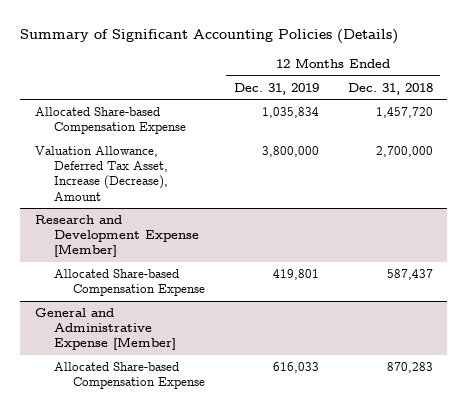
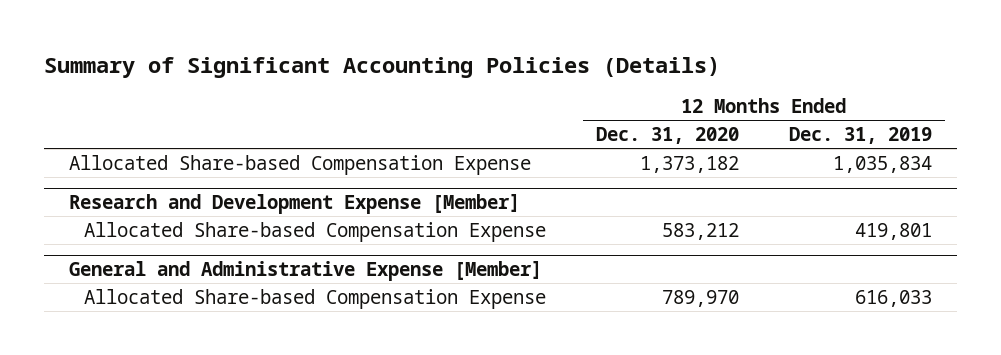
[347,82,433,95] Dec. 31, 2018 -> none
none -> [595,127,739,145] Dec. 31, 2020
[34,146,168,201] Valuation Allowance, Deferred Tax Asset, Increase (Decrease), Amount -> none

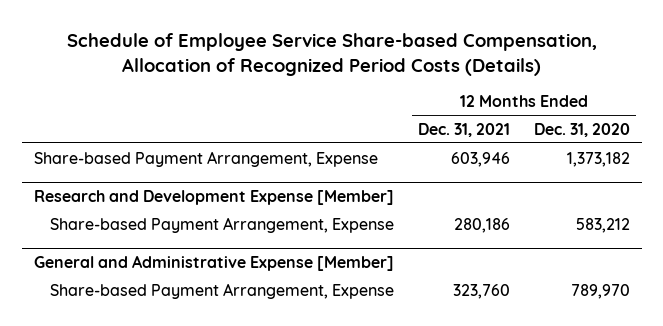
[43,57,720,79] Summary of Significant Accounting Policies (Details) -> [66,32,597,76] Schedule of Employee Service Share-based Compensation, Allocation of Recognized Period Costs (Details)
[789,127,933,145] Dec. 31, 2019 -> none
none -> [417,122,510,137] Dec. 31, 2021
[68,154,531,175] Allocated Share-based Compensation Expense -> [33,150,378,167] Share-based Payment Arrangement, Expense
[83,221,546,242] Allocated Share-based Compensation Expense -> [50,216,395,233] Share-based Payment Arrangement, Expense
[83,288,546,309] Allocated Share-based Compensation Expense -> [50,282,395,299] Share-based Payment Arrangement, Expense

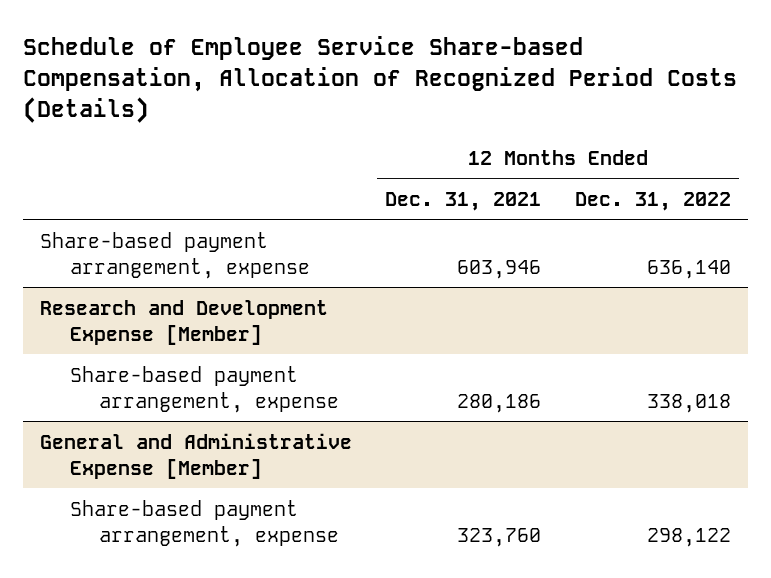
[533,122,630,137] Dec. 31, 2020 -> none
none -> [574,191,731,211] Dec. 31, 2022
[33,150,378,167] Share-based Payment Arrangement, Expense -> [40,231,310,279] Share-based payment arrangement, expense
[50,216,395,233] Share-based Payment Arrangement, Expense -> [69,365,340,413] Share-based payment arrangement, expense
[50,282,395,299] Share-based Payment Arrangement, Expense -> [69,499,340,547] Share-based payment arrangement, expense

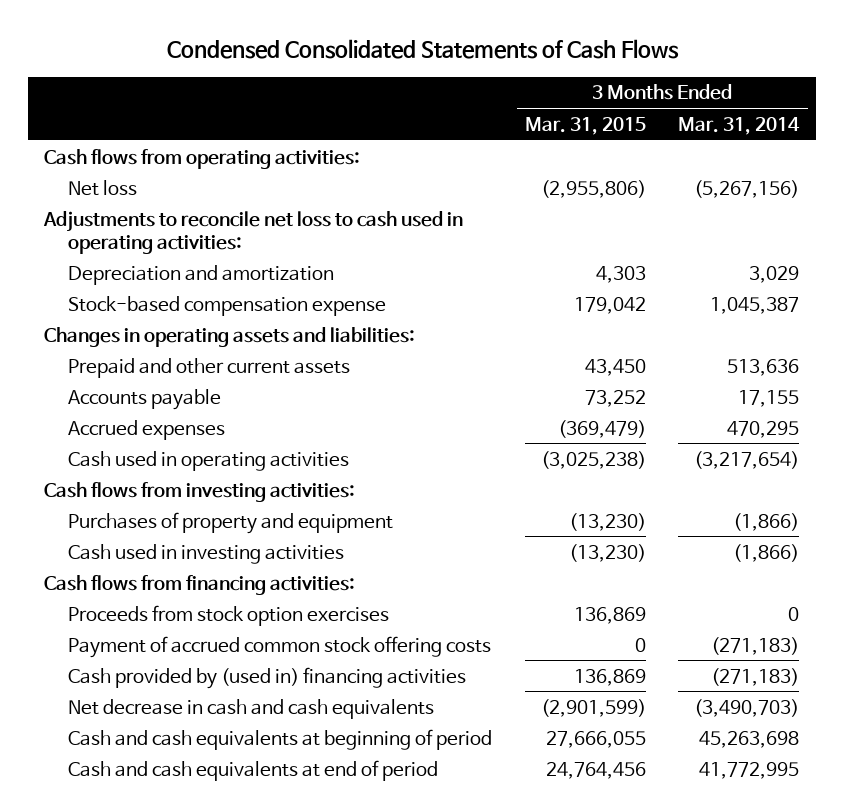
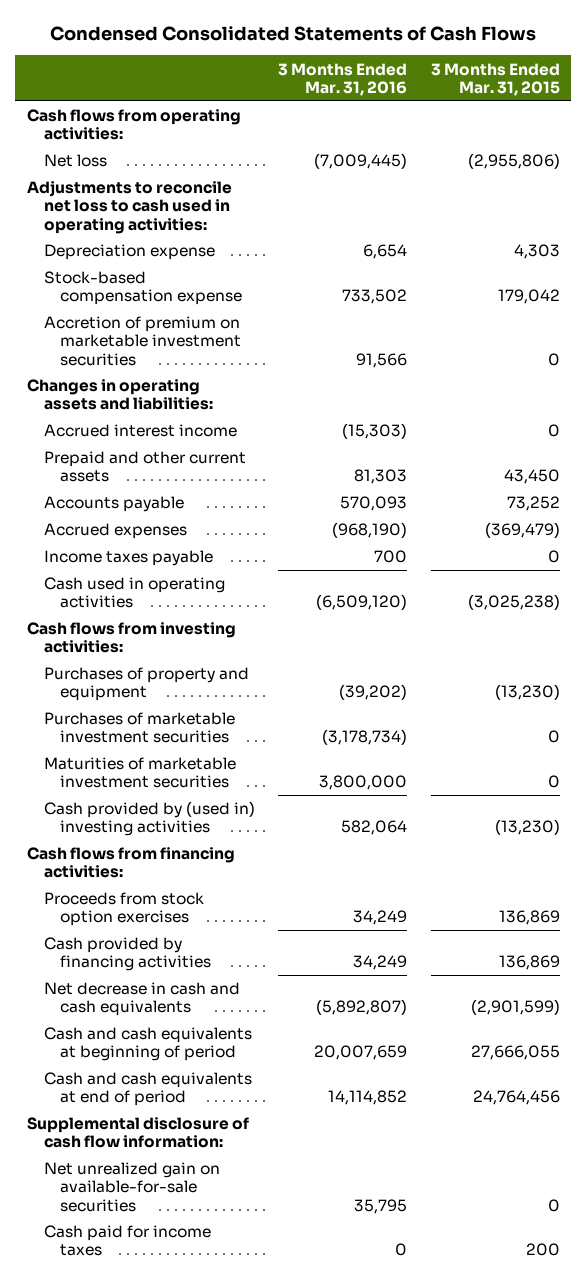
[678,116,801,135] Mar. 31, 2014 -> none
none -> [278,62,408,96] 3 Months Ended Mar. 31, 2016
[68,264,335,285] Depreciation and amortization -> [43,244,215,261] Depreciation expense
none -> [43,316,241,366] Accretion of premium on marketable investment securities
none -> [43,424,237,438] Accrued interest income
none -> [43,550,213,567] Income taxes payable
none -> [43,712,235,744] Purchases of marketable investment securities
none -> [43,757,236,789] Maturities of marketable investment securities
[68,543,345,564] Cash used in investing activities -> [43,801,255,837] Cash provided by (used in) investing activities
[68,635,492,658] Payment of accrued common stock offering costs -> none
[68,666,467,689] Cash provided by (used in) financing activities -> [43,937,211,972] Cash provided by financing activities
none -> [27,1117,250,1149] Supplemental disclosure of cash flow information:
none -> [43,1162,220,1212] Net unrealized gain on available-for-sale securities
none -> [43,1225,211,1257] Cash paid for income taxes

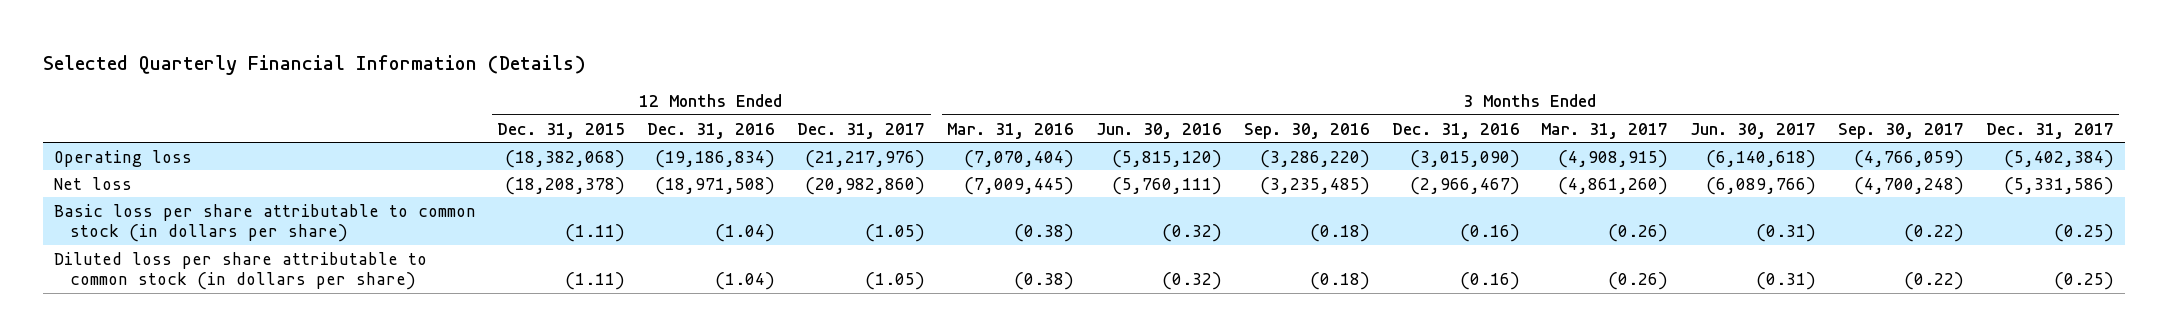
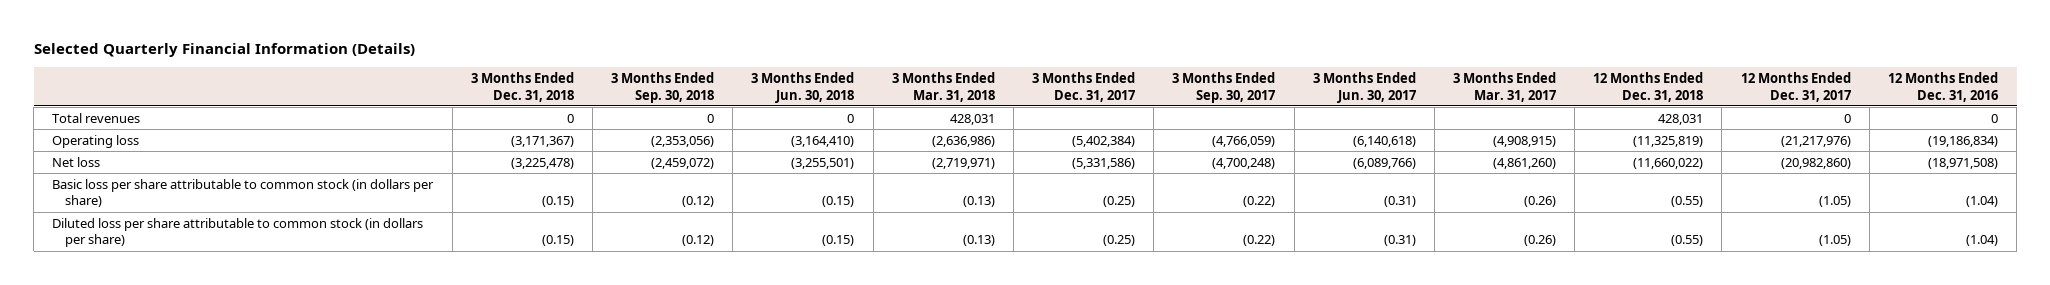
[497,122,626,139] Dec. 31, 2015 -> none
[947,122,1075,139] Mar. 31, 2016 -> none
[1095,122,1222,139] Jun. 30, 2016 -> none
[1243,122,1370,139] Sep. 30, 2016 -> none
[1391,122,1520,139] Dec. 31, 2016 -> none
none -> [470,72,574,102] 3 Months Ended Dec. 31, 2018
none -> [611,72,715,103] 3 Months Ended Sep. 30, 2018
none -> [751,72,855,103] 3 Months Ended Jun. 30, 2018
none -> [891,72,995,102] 3 Months Ended Mar. 31, 2018
none -> [1593,72,1704,102] 12 Months Ended Dec. 31, 2018
none -> [52,112,141,123] Total revenues

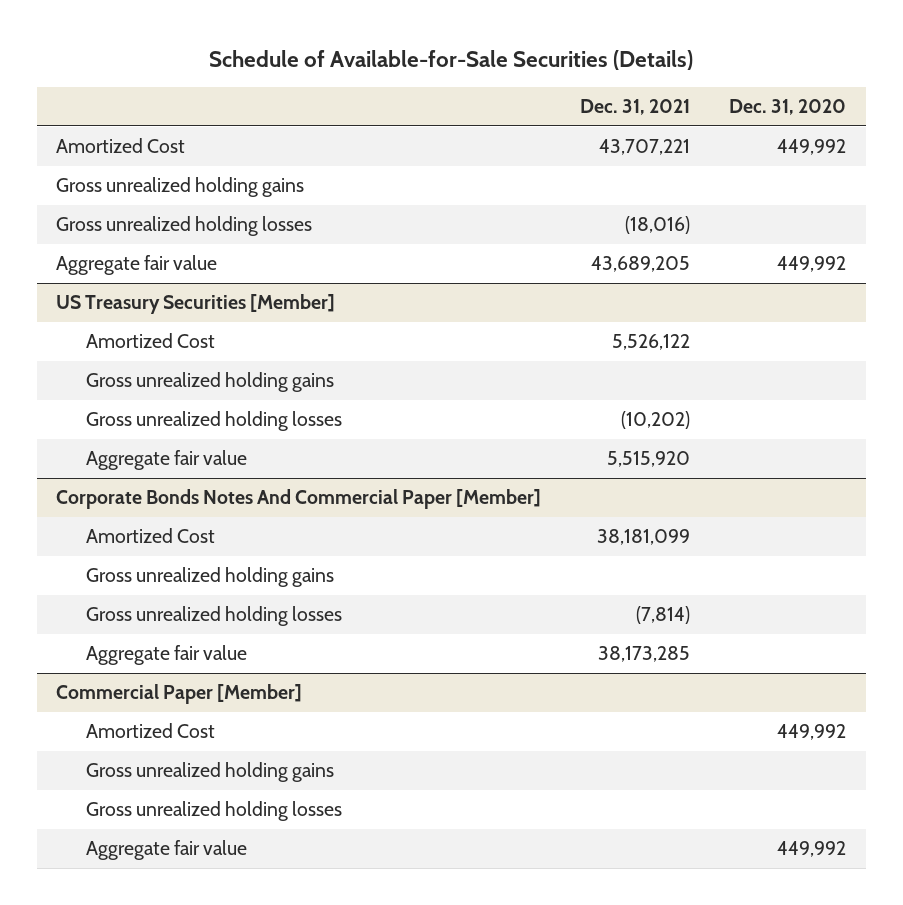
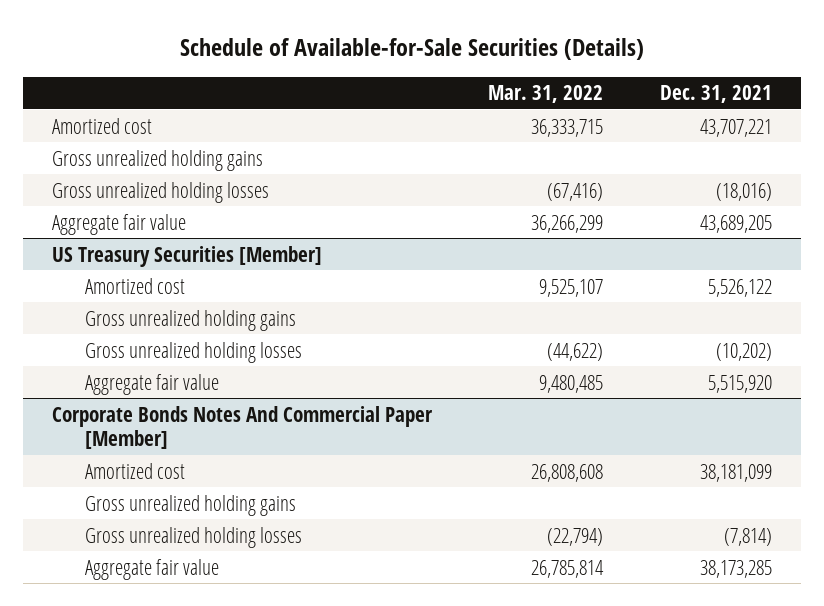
[729,99,847,116] Dec. 31, 2020 -> none
none -> [488,85,604,104] Mar. 31, 2022
[56,138,186,154] Amortized Cost -> [51,117,152,134] Amortized cost
[86,333,216,349] Amortized Cost -> [85,277,186,294] Amortized cost
[86,528,216,544] Amortized Cost -> [85,462,186,479] Amortized cost
[56,684,303,705] Commercial Paper [Member] -> none
[86,723,216,739] Amortized Cost -> none
[86,762,335,783] Gross unrealized holding gains -> none
[86,801,343,822] Gross unrealized holding losses -> none
[86,840,248,861] Aggregate fair value -> none

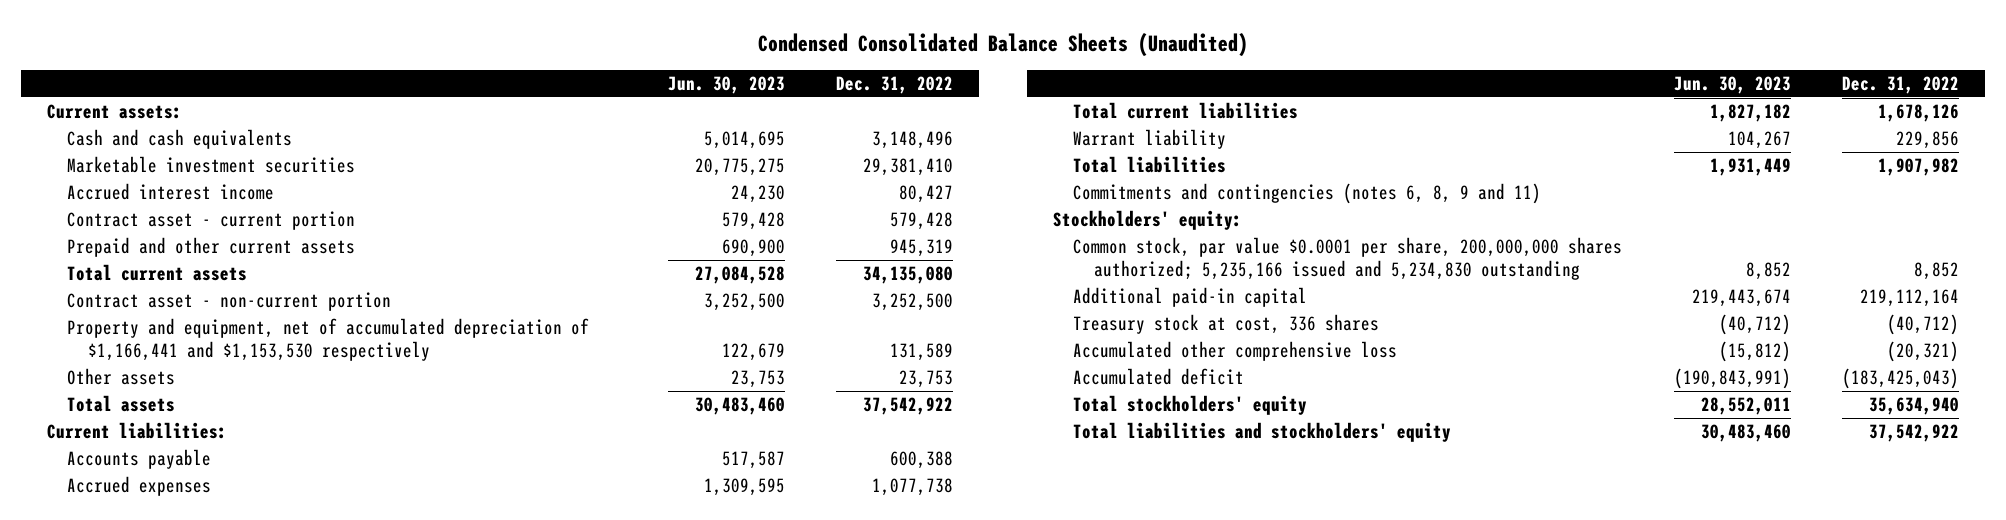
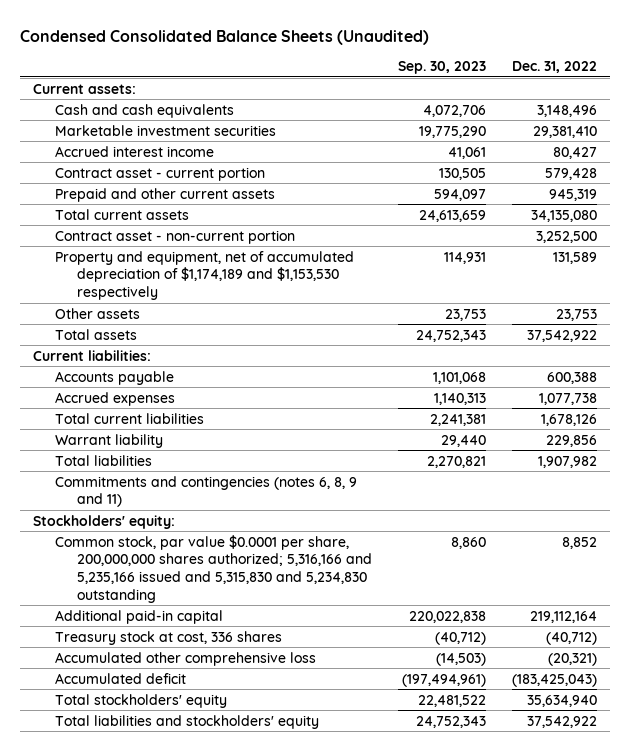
[667,75,785,94] Jun. 30, 2023 -> none
none -> [398,61,487,75] Sep. 30, 2023
[67,318,590,361] Property and equipment, net of accumulated depreciation of $1,166,441 and $1,153,530 respectively -> [55,250,355,300] Property and equipment, net of accumulated depreciation of $1,174,189 and $1,153,530 respectively
[1073,237,1623,280] Common stock, par value $0.0001 per share, 200,000,000 shares authorized; 5,235,166 issued and 5,234,830 outstanding -> [55,534,373,603] Common stock, par value $0.0001 per share, 200,000,000 shares authorized; 5,316,166 and 5,235,166 issued and 5,315,830 and 5,234,830 outstanding

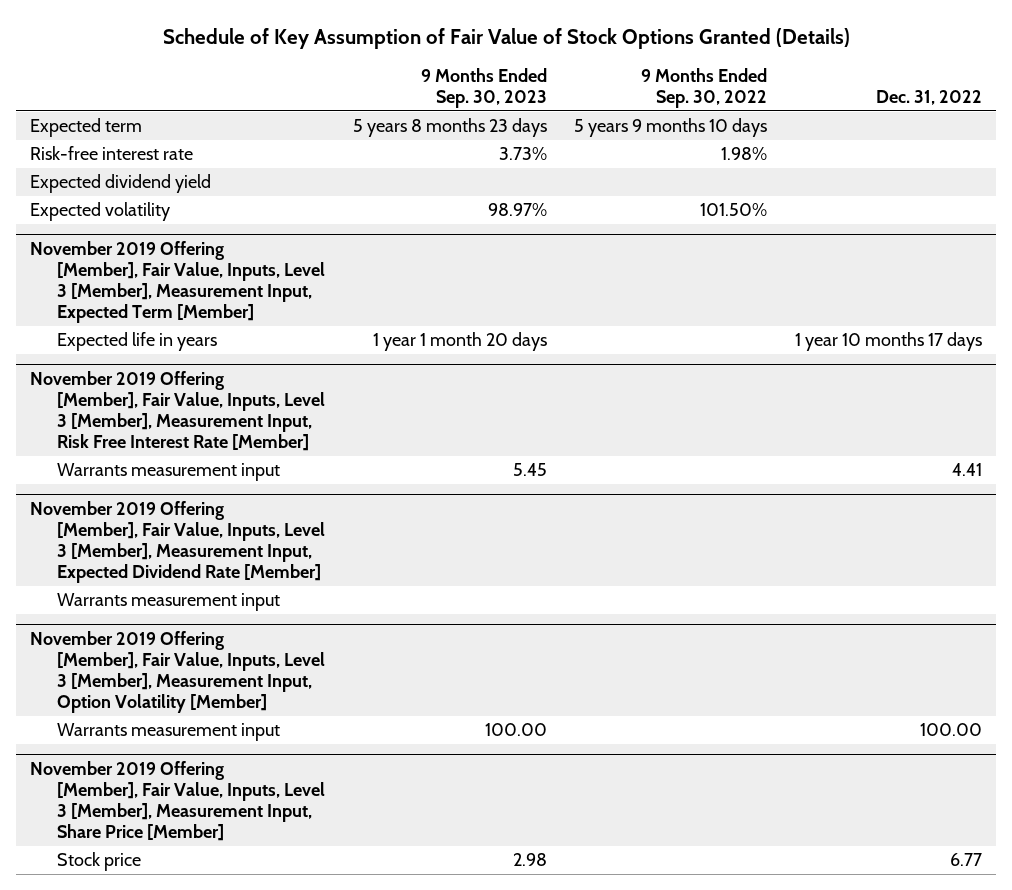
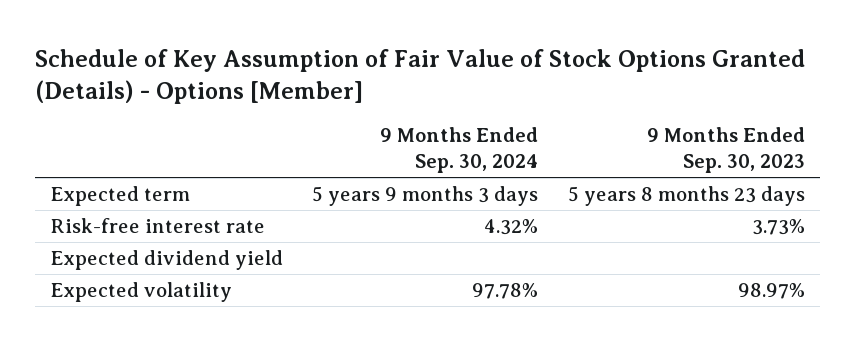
[163,28,851,50] Schedule of Key Assumption of Fair Value of Stock Options Granted (Details) -> [34,48,805,104] Schedule of Key Assumption of Fair Value of Stock Options Granted (Details) - Options [Member]
[641,68,768,109] 9 Months Ended Sep. 30, 2022 -> none
[876,90,983,106] Dec. 31, 2022 -> none
none -> [380,127,539,174] 9 Months Ended Sep. 30, 2024
[30,240,325,324] November 2019 Offering [Member], Fair Value, Inputs, Level 3 [Member], Measurement Input, Expected Term [Member] -> none
[56,332,217,352] Expected life in years -> none
[30,370,325,452] November 2019 Offering [Member], Fair Value, Inputs, Level 3 [Member], Measurement Input, Risk Free Interest Rate [Member] -> none
[56,463,280,482] Warrants measurement input -> none
[30,500,325,584] November 2019 Offering [Member], Fair Value, Inputs, Level 3 [Member], Measurement Input, Expected Dividend Rate [Member] -> none
[56,593,280,612] Warrants measurement input -> none
[30,630,325,714] November 2019 Offering [Member], Fair Value, Inputs, Level 3 [Member], Measurement Input, Option Volatility [Member] -> none
[56,723,280,742] Warrants measurement input -> none
[30,760,325,842] November 2019 Offering [Member], Fair Value, Inputs, Level 3 [Member], Measurement Input, Share Price [Member] -> none
[56,852,141,872] Stock price -> none

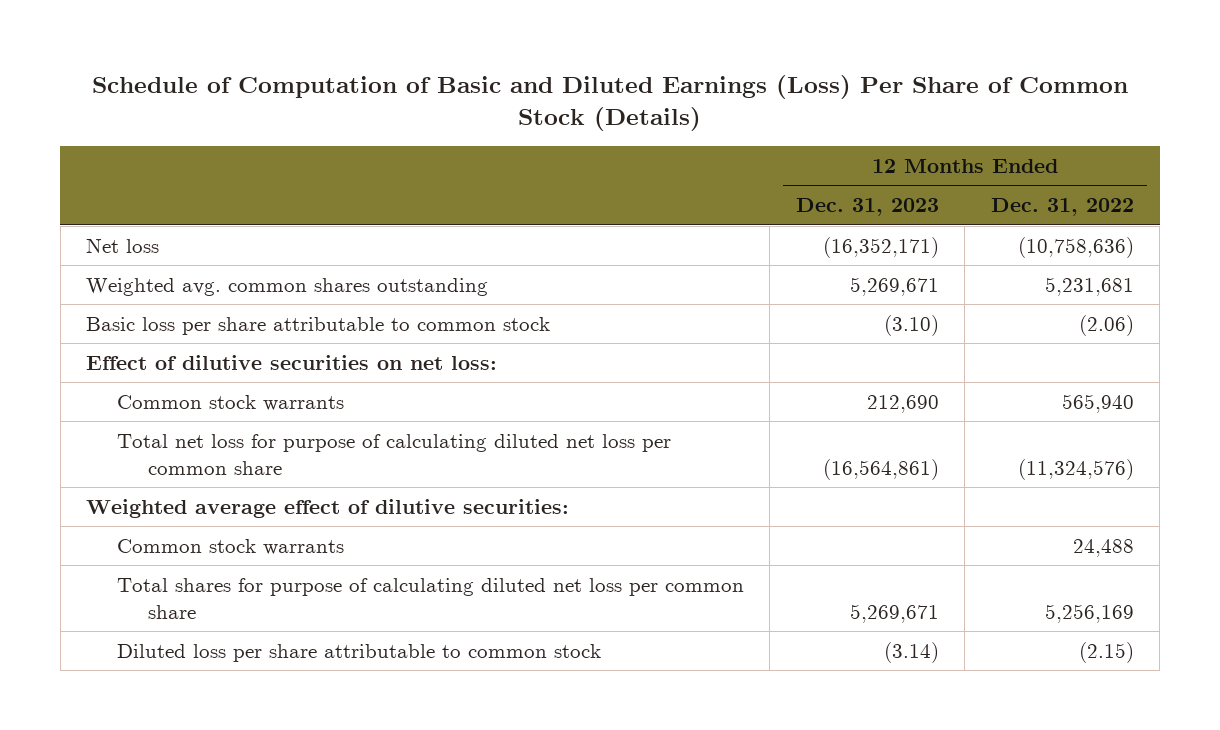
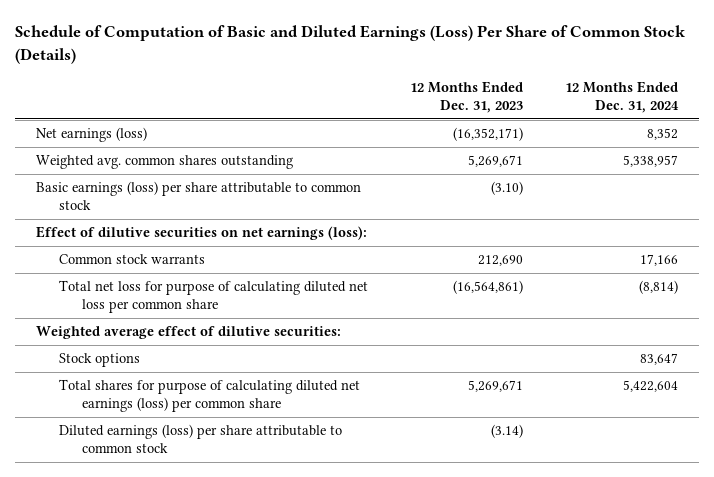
[990,198,1134,217] Dec. 31, 2022 -> none
none -> [564,80,679,113] 12 Months Ended Dec. 31, 2024
[86,237,160,253] Net loss -> [35,126,147,142] Net earnings (loss)
[86,316,551,335] Basic loss per share attributable to common stock -> [35,180,361,210] Basic earnings (loss) per share attributable to common stock
[86,354,498,370] Effect of dilutive securities on net loss: -> [35,225,367,240] Effect of dilutive securities on net earnings (loss):
[116,538,344,555] Common stock warrants -> [58,352,140,367] Stock options
[116,577,744,619] Total shares for purpose of calculating diluted net loss per common share -> [58,378,360,412] Total shares for purpose of calculating diluted net earnings (loss) per common share
[116,643,601,662] Diluted loss per share attributable to common stock -> [58,423,342,453] Diluted earnings (loss) per share attributable to common stock

